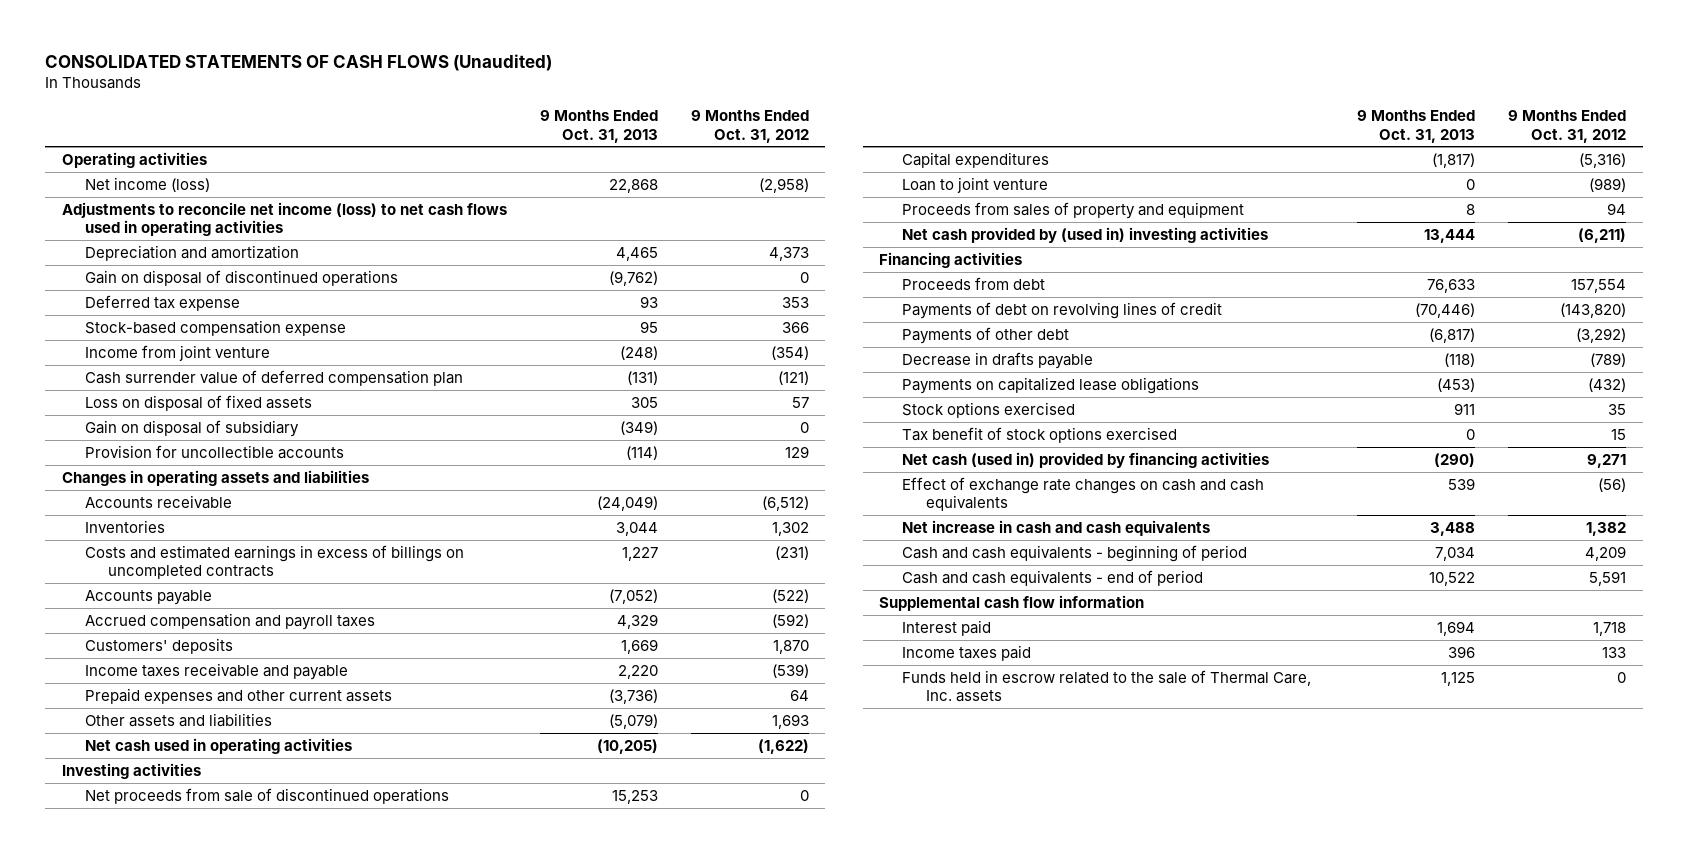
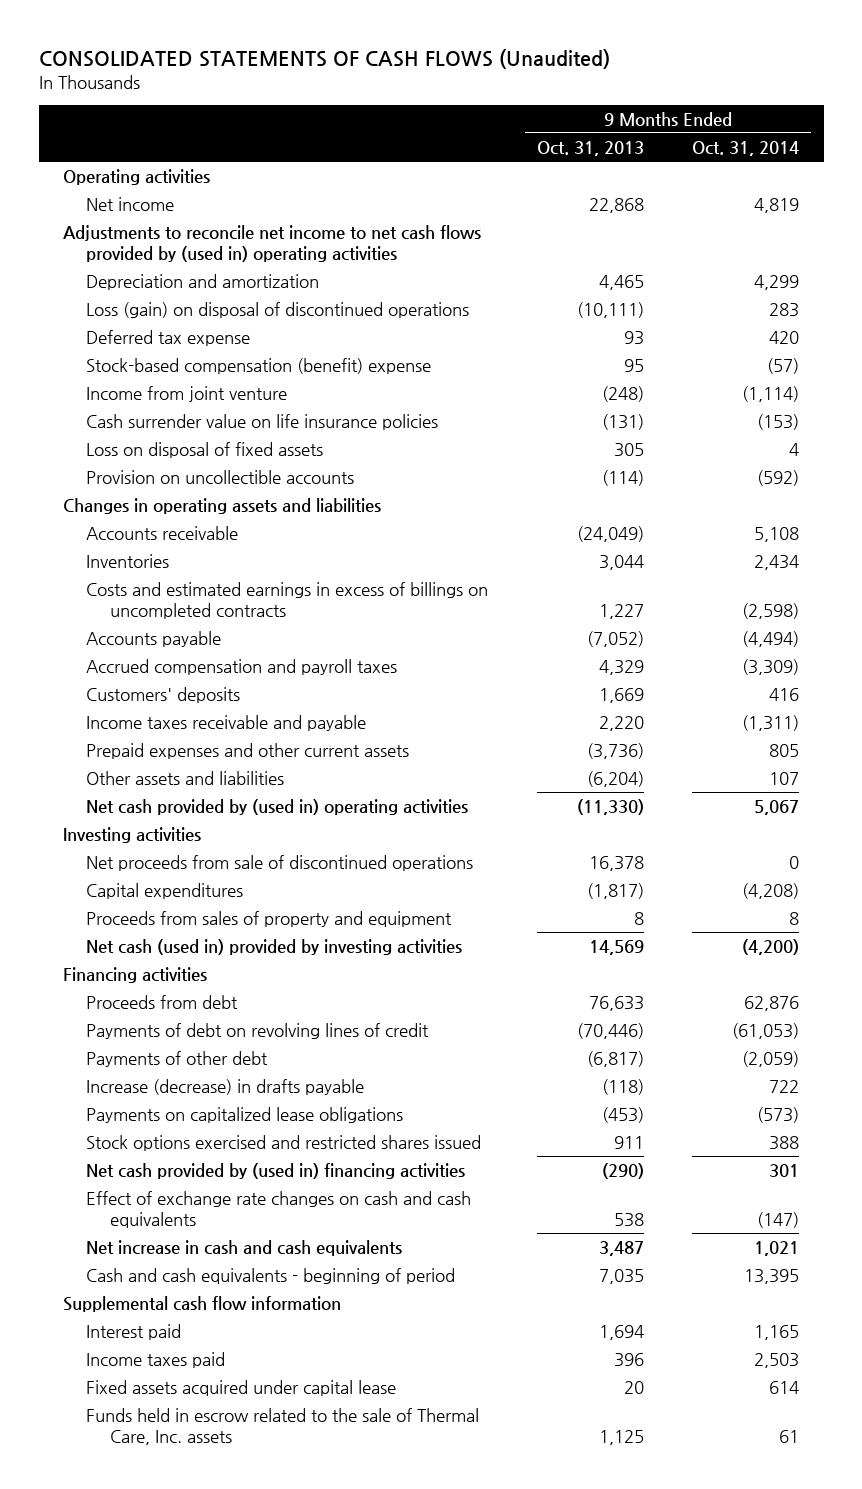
[690,110,809,143] 9 Months Ended Oct. 31, 2012 -> none
none -> [692,140,800,156] Oct. 31, 2014
[84,176,210,192] Net income (loss) -> [86,197,175,212] Net income
[61,201,507,237] Adjustments to reconcile net income (loss) to net cash flows used in operating activities -> [62,225,481,262] Adjustments to reconcile net income to net cash flows provided by (used in) operating activities
[84,269,398,286] Gain on disposal of discontinued operations -> [86,302,470,319] Loss (gain) on disposal of discontinued operations
[608,270,658,286] (9,762) -> [576,302,644,319] (10,111)
[84,319,346,336] Stock-based compensation expense -> [86,358,432,375] Stock-based compensation (benefit) expense
[84,369,463,386] Cash surrender value of deferred compensation plan -> [86,414,439,431] Cash surrender value on life insurance policies
[84,419,299,437] Gain on disposal of subsidiary -> none
[84,444,344,459] Provision for uncollectible accounts -> [86,470,355,485] Provision on uncollectible accounts
[608,713,658,729] (5,079) -> [586,771,644,788] (6,204)
[84,737,352,754] Net cash used in operating activities -> [86,799,469,816] Net cash provided by (used in) operating activities
[596,738,658,754] (10,205) -> [576,799,644,816] (11,330)
[611,789,658,804] 15,253 -> [588,856,644,872] 16,378
[902,176,1049,193] Loan to joint venture -> none
[902,226,1269,243] Net cash provided by (used in) investing activities -> [86,939,463,956] Net cash (used in) provided by investing activities
[1424,228,1476,243] 13,444 -> [588,940,644,956] 14,569
[902,351,1094,369] Decrease in drafts payable -> [86,1079,365,1096] Increase (decrease) in drafts payable
[902,426,1178,443] Tax benefit of stock options exercised -> none
[902,569,1204,586] Cash and cash equivalents - end of period -> none
[902,401,1076,418] Stock options exercised -> [86,1135,482,1152] Stock options exercised and restricted shares issued
[902,451,1270,468] Net cash (used in) provided by financing activities -> [86,1163,466,1180] Net cash provided by (used in) financing activities
[1448,477,1476,490] 539 -> [613,1212,644,1227] 538
[1430,521,1476,536] 3,488 -> [598,1241,644,1257] 3,487
[1435,546,1476,561] 7,034 -> [598,1269,644,1285] 7,035
none -> [86,1380,397,1397] Fixed assets acquired under capital lease

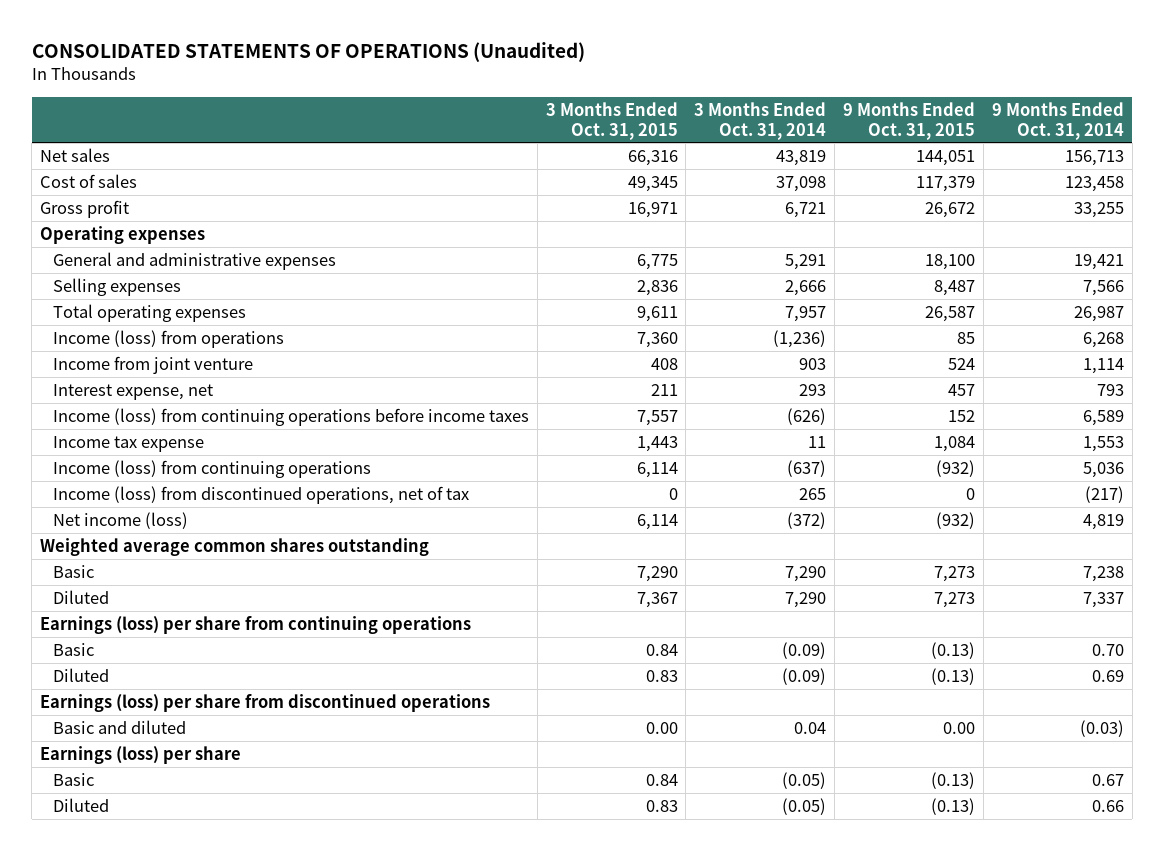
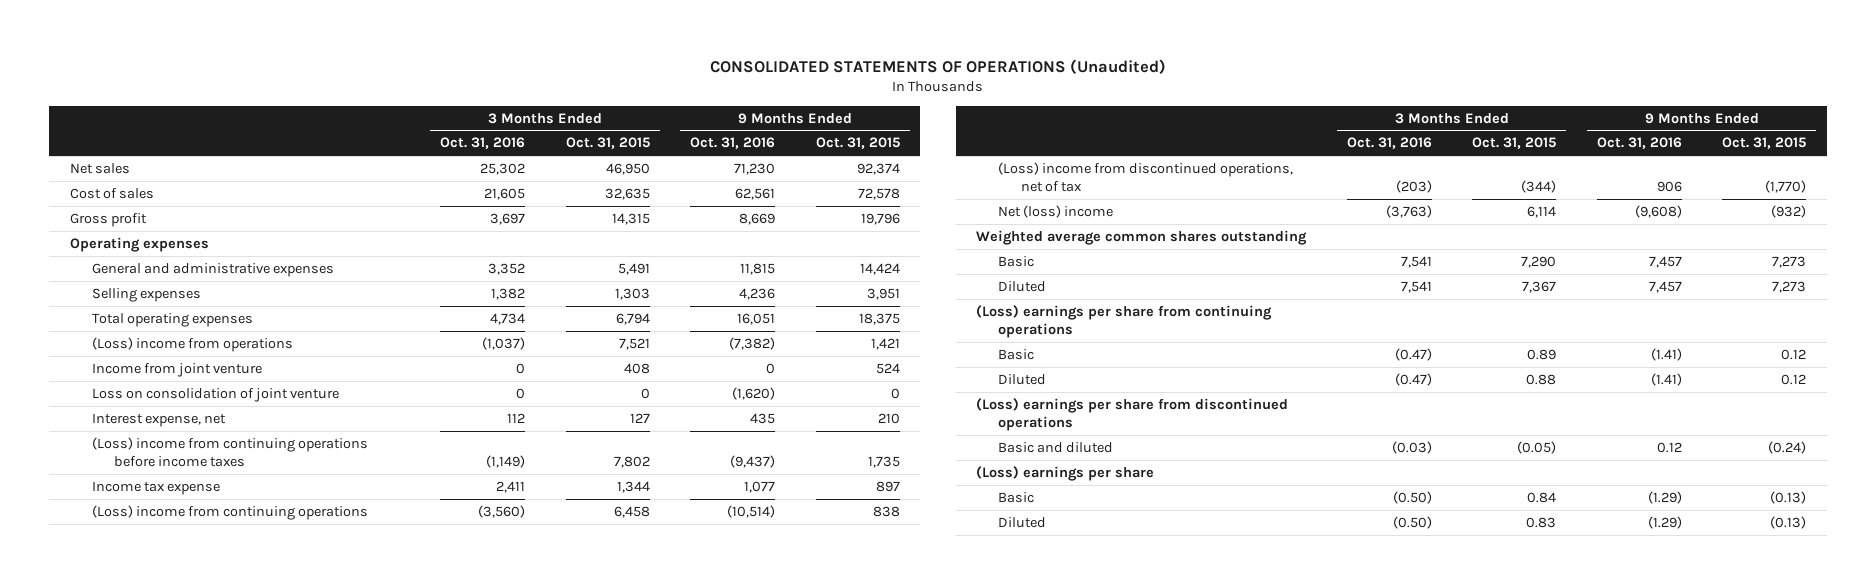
[694,101,827,140] 3 Months Ended Oct. 31, 2014 -> none
[991,101,1124,140] 9 Months Ended Oct. 31, 2014 -> none
none -> [440,137,526,150] Oct. 31, 2016
none -> [690,137,776,150] Oct. 31, 2016
[627,149,678,166] 66,316 -> [605,162,650,175] 46,950
[916,149,976,166] 144,051 -> [856,162,900,175] 92,374
[627,175,678,192] 49,345 -> [604,187,650,200] 32,635
[916,175,976,192] 117,379 -> [857,187,900,200] 72,578
[627,201,678,218] 16,971 -> [611,212,650,225] 14,315
[925,201,976,218] 26,672 -> [860,212,900,225] 19,796
[636,253,678,270] 6,775 -> [617,262,650,275] 5,491
[925,253,976,270] 18,100 -> [859,262,900,275] 14,424
[636,279,678,296] 2,836 -> [614,287,650,300] 1,303
[934,279,976,296] 8,487 -> [866,287,900,300] 3,951
[636,305,678,322] 9,611 -> [615,312,650,325] 6,794
[925,305,976,322] 26,587 -> [858,312,900,325] 18,375
[52,329,284,348] Income (loss) from operations -> [91,336,293,352] (Loss) income from operations
[636,331,678,348] 7,360 -> [618,337,650,350] 7,521
[957,331,976,344] 85 -> [870,337,900,350] 1,421
none -> [91,387,339,402] Loss on consolidation of joint venture
[650,383,678,396] 211 -> [629,412,650,423] 127
[948,383,976,396] 457 -> [877,412,900,424] 210
[52,407,529,426] Income (loss) from continuing operations before income taxes -> [91,436,368,468] (Loss) income from continuing operations before income taxes
[636,409,678,426] 7,557 -> [613,456,650,469] 7,802
[948,409,976,422] 152 -> [867,456,900,469] 1,735
[636,435,678,452] 1,443 -> [616,480,650,493] 1,344
[934,435,976,452] 1,084 -> [875,480,900,492] 897
[52,459,371,478] Income (loss) from continuing operations -> [91,504,368,520] (Loss) income from continuing operations
[636,461,678,478] 6,114 -> [613,505,650,518] 6,458
[936,459,976,477] (932) -> [872,505,900,517] 838
[52,485,469,504] Income (loss) from discontinued operations, net of tax -> [998,161,1294,193] (Loss) income from discontinued operations, net of tax
[668,487,678,500] 0 -> [1521,180,1557,194] (344)
[966,487,976,500] 0 -> [1765,180,1807,194] (1,770)
[52,511,188,529] Net income (loss) -> [998,204,1114,218] Net (loss) income
[40,615,472,634] Earnings (loss) per share from continuing operations -> [976,304,1273,339] (Loss) earnings per share from continuing operations
[645,643,678,656] 0.84 -> [1527,348,1557,360] 0.89
[931,641,976,659] (0.13) -> [1781,348,1807,360] 0.12
[645,669,678,682] 0.83 -> [1526,373,1557,385] 0.88
[931,667,976,685] (0.13) -> [1781,373,1807,385] 0.12
[40,693,491,712] Earnings (loss) per share from discontinued operations -> [976,397,1289,432] (Loss) earnings per share from discontinued operations
[645,721,678,734] 0.00 -> [1517,440,1557,454] (0.05)
[943,721,976,734] 0.00 -> [1768,440,1807,454] (0.24)
[40,745,242,764] Earnings (loss) per share -> [976,465,1155,481] (Loss) earnings per share

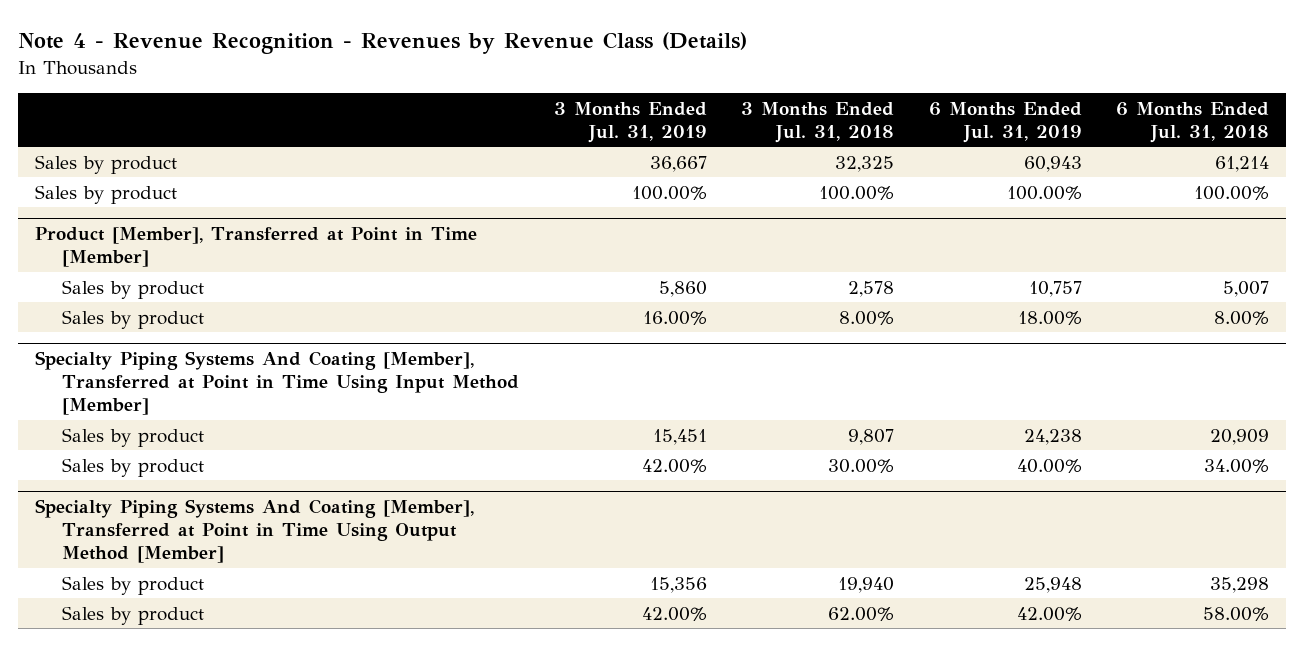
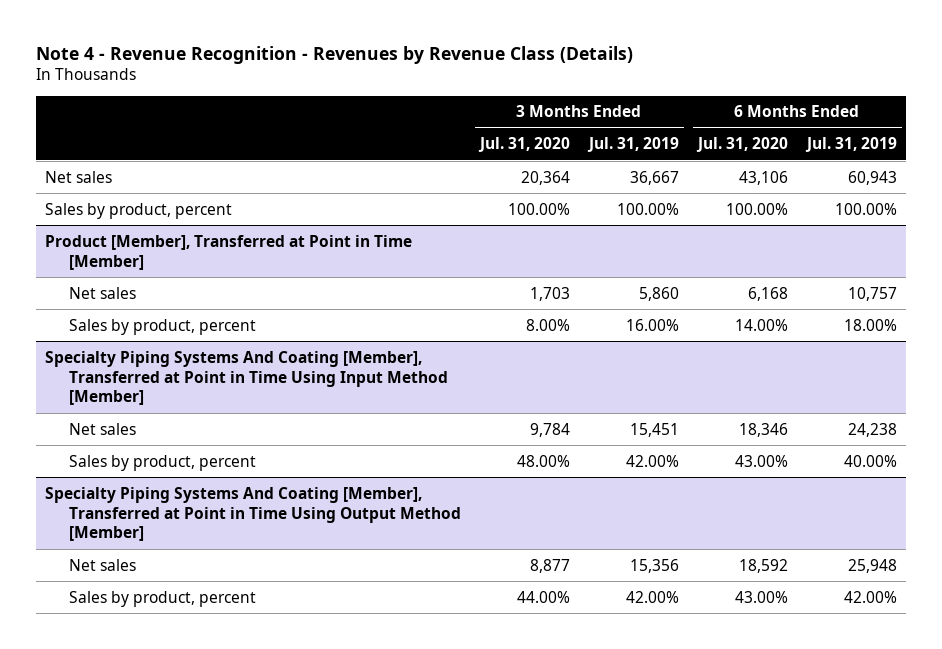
[741,101,895,143] 3 Months Ended Jul. 31, 2018 -> none
[1116,101,1270,143] 6 Months Ended Jul. 31, 2018 -> none
none -> [477,137,570,153] Jul. 31, 2020
none -> [695,137,788,153] Jul. 31, 2020
[35,154,178,174] Sales by product -> [45,170,113,183] Net sales
[35,184,178,204] Sales by product -> [45,202,233,219] Sales by product, percent
[62,279,205,299] Sales by product -> [68,286,136,299] Net sales
[62,309,205,329] Sales by product -> [68,318,256,335] Sales by product, percent
[62,427,205,447] Sales by product -> [68,422,136,435] Net sales
[62,457,205,477] Sales by product -> [68,454,256,471] Sales by product, percent
[62,575,205,595] Sales by product -> [68,558,136,571] Net sales
[62,605,205,625] Sales by product -> [68,590,256,607] Sales by product, percent

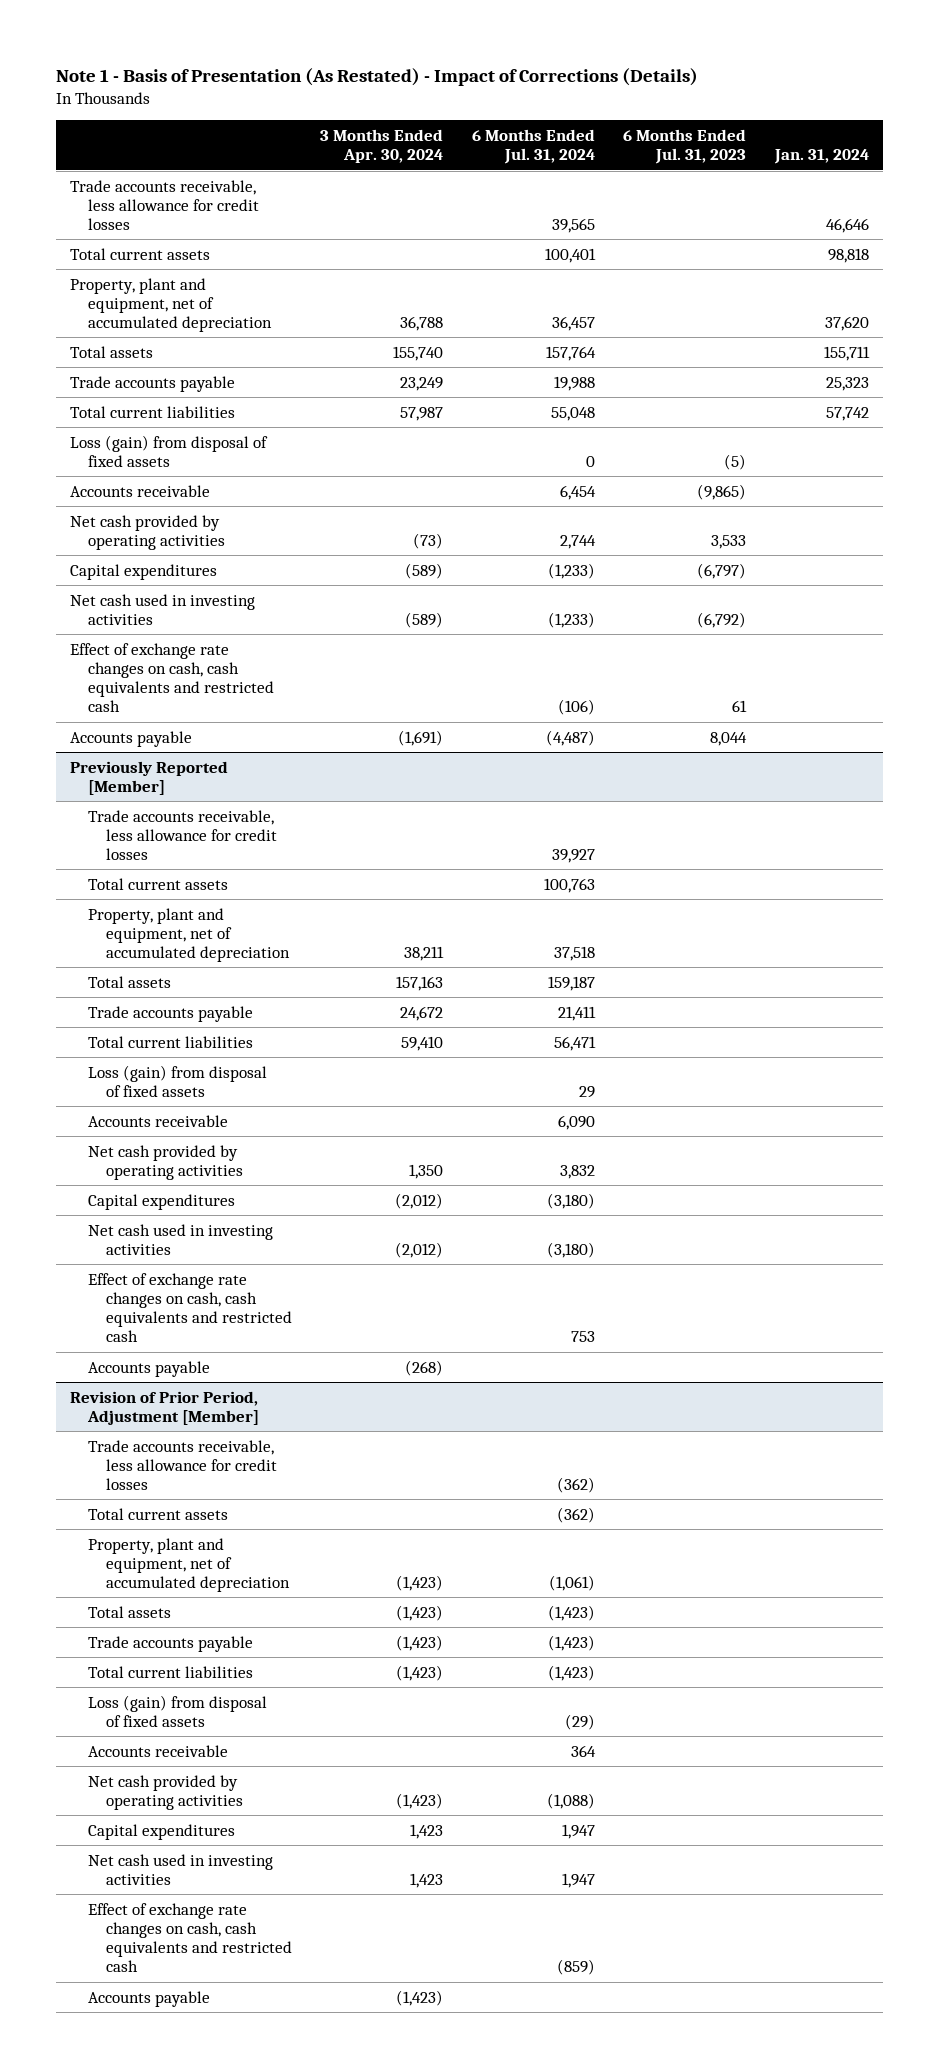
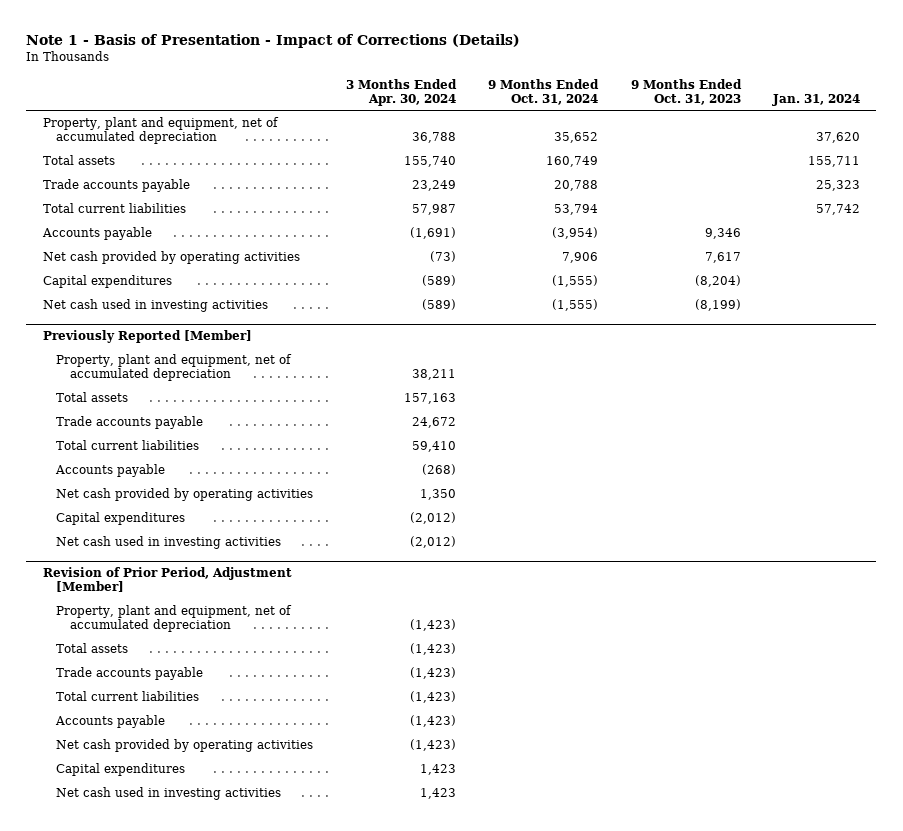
[55,67,698,86] Note 1 - Basis of Presentation (As Restated) - Impact of Corrections (Details) -> [26,33,521,48] Note 1 - Basis of Presentation - Impact of Corrections (Details)
[471,129,595,165] 6 Months Ended Jul. 31, 2024 -> none
[623,129,747,165] 6 Months Ended Jul. 31, 2023 -> none
none -> [488,78,600,106] 9 Months Ended Oct. 31, 2024
none -> [630,78,742,106] 9 Months Ended Oct. 31, 2023
[70,179,259,230] Trade accounts receivable, less allowance for credit losses -> none
[70,247,211,260] Total current assets -> none
[70,434,269,467] Loss (gain) from disposal of fixed assets -> none
[70,484,211,497] Accounts receivable -> none
[70,730,193,747] Accounts payable -> [41,227,152,241] Accounts payable
[70,642,274,712] Effect of exchange rate changes on cash, cash equivalents and restricted cash -> none
[87,809,277,860] Trade accounts receivable, less allowance for credit losses -> none
[87,877,228,890] Total current assets -> none
[87,1064,267,1097] Loss (gain) from disposal of fixed assets -> none
[87,1114,228,1127] Accounts receivable -> none
[87,1360,210,1377] Accounts payable -> [55,464,166,478] Accounts payable
[87,1272,292,1342] Effect of exchange rate changes on cash, cash equivalents and restricted cash -> none
[87,1439,277,1490] Trade accounts receivable, less allowance for credit losses -> none
[87,1507,228,1520] Total current assets -> none
[87,1694,267,1727] Loss (gain) from disposal of fixed assets -> none
[87,1744,228,1757] Accounts receivable -> none
[87,1990,210,2007] Accounts payable -> [55,715,166,729] Accounts payable
[87,1902,292,1972] Effect of exchange rate changes on cash, cash equivalents and restricted cash -> none

